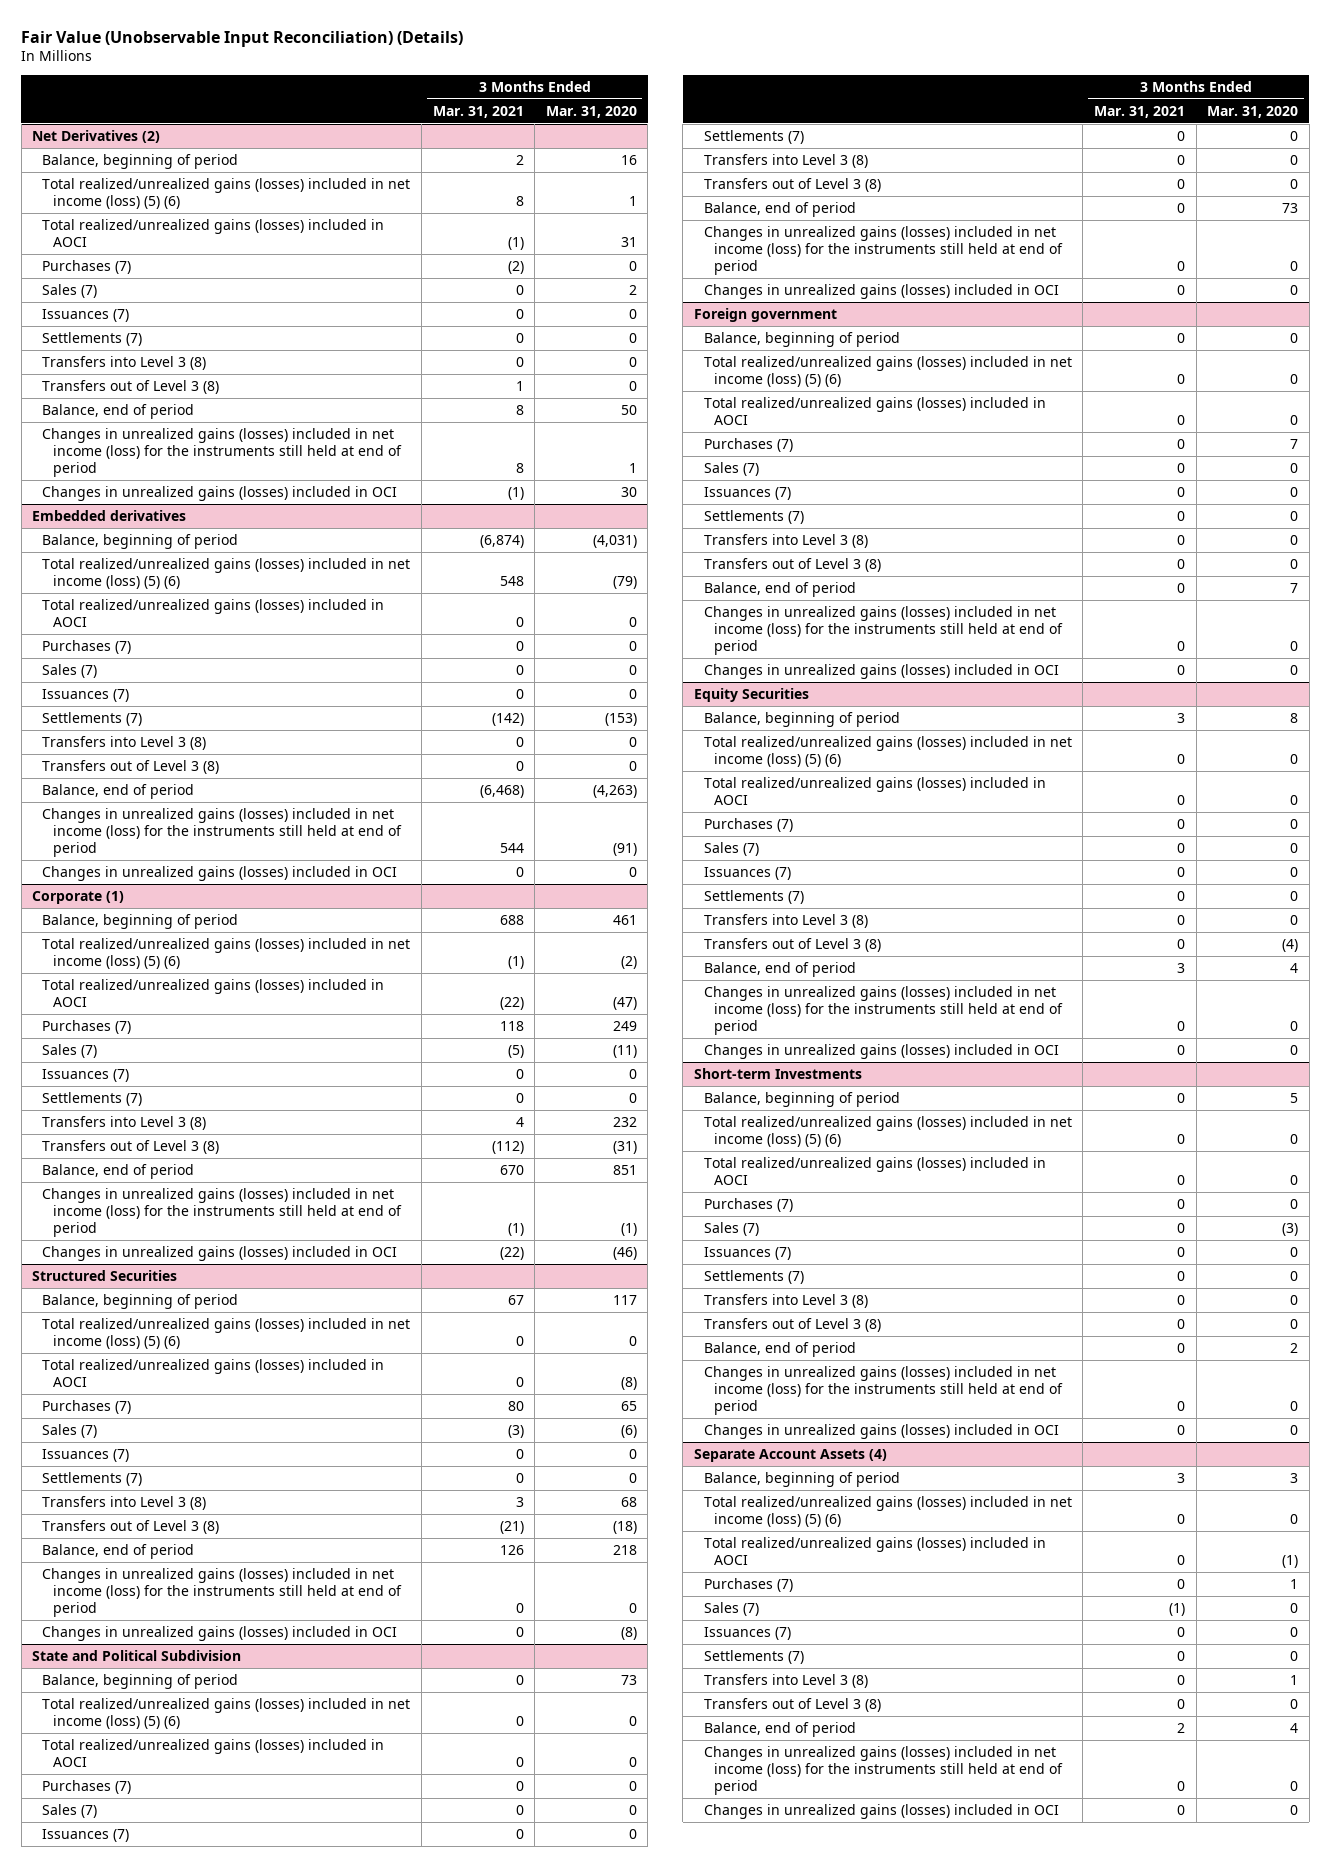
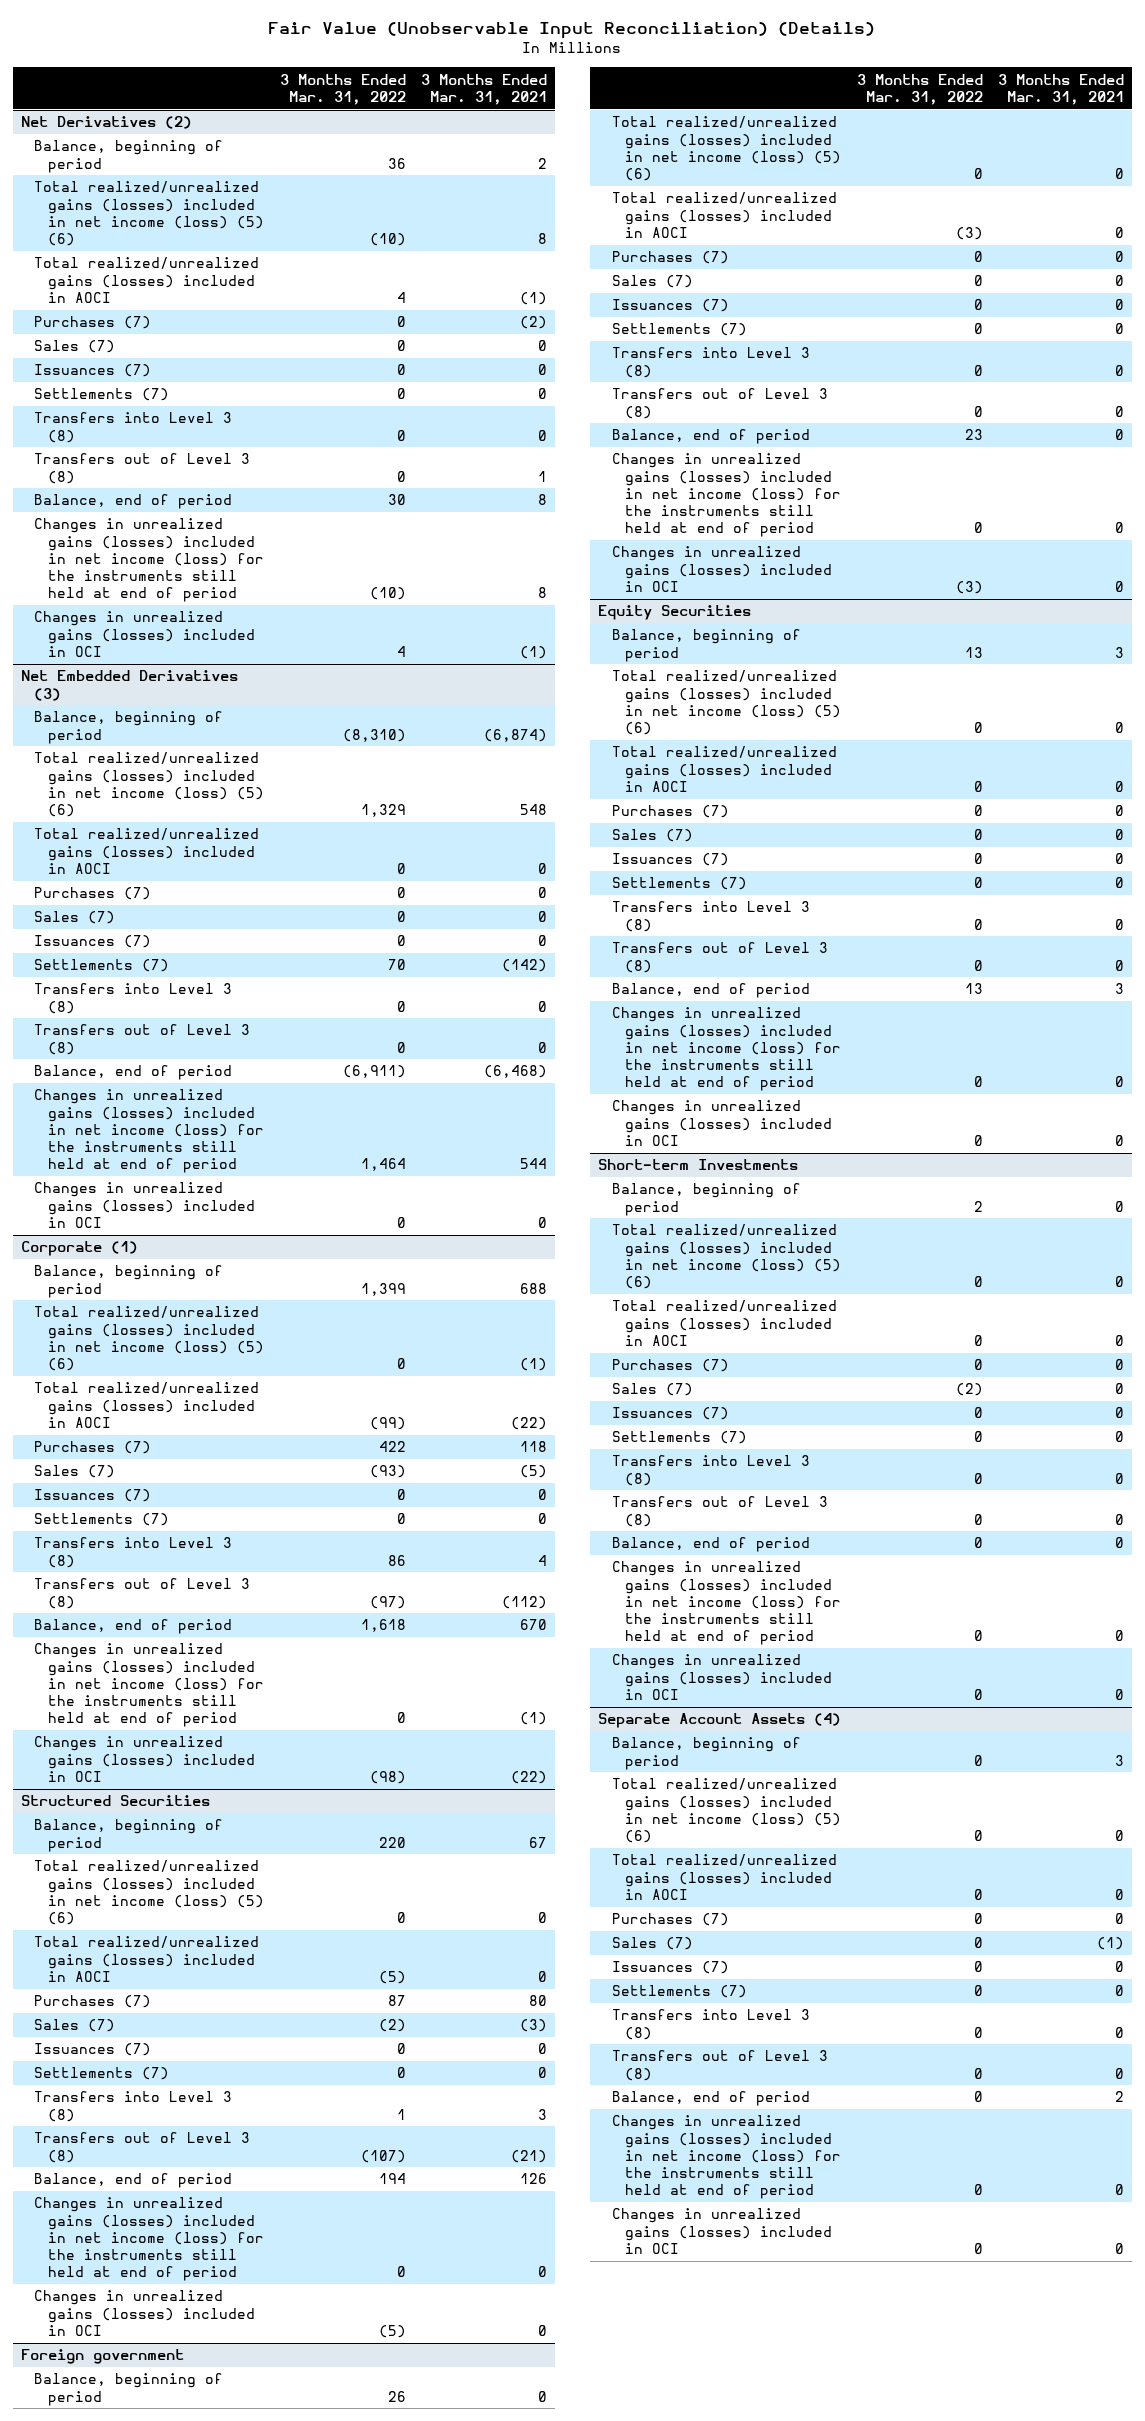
[545,105,637,118] Mar. 31, 2020 -> none
none -> [279,73,406,105] 3 Months Ended Mar. 31, 2022
[32,509,187,521] Embedded derivatives -> [20,670,238,701] Net Embedded Derivatives (3)
[32,1649,242,1661] State and Political Subdivision -> none
[42,1673,239,1689] Balance, beginning of period -> none
[42,1697,411,1729] Total realized/unrealized gains (losses) included in net income (loss) (5) (6) -> none
[42,1738,385,1767] Total realized/unrealized gains (losses) included in AOCI -> none
[42,1779,132,1794] Purchases (7) -> none
[42,1803,98,1818] Sales (7) -> none
[42,1828,130,1842] Issuances (7) -> none
[703,129,804,144] Settlements (7) -> none
[703,153,868,168] Transfers into Level 3 (8) -> none
[703,177,881,192] Transfers out of Level 3 (8) -> none
[703,201,856,217] Balance, end of period -> none
[703,225,1063,276] Changes in unrealized gains (losses) included in net income (loss) for the instruments still held at end of period -> none
[703,283,1059,299] Changes in unrealized gains (losses) included in OCI -> none

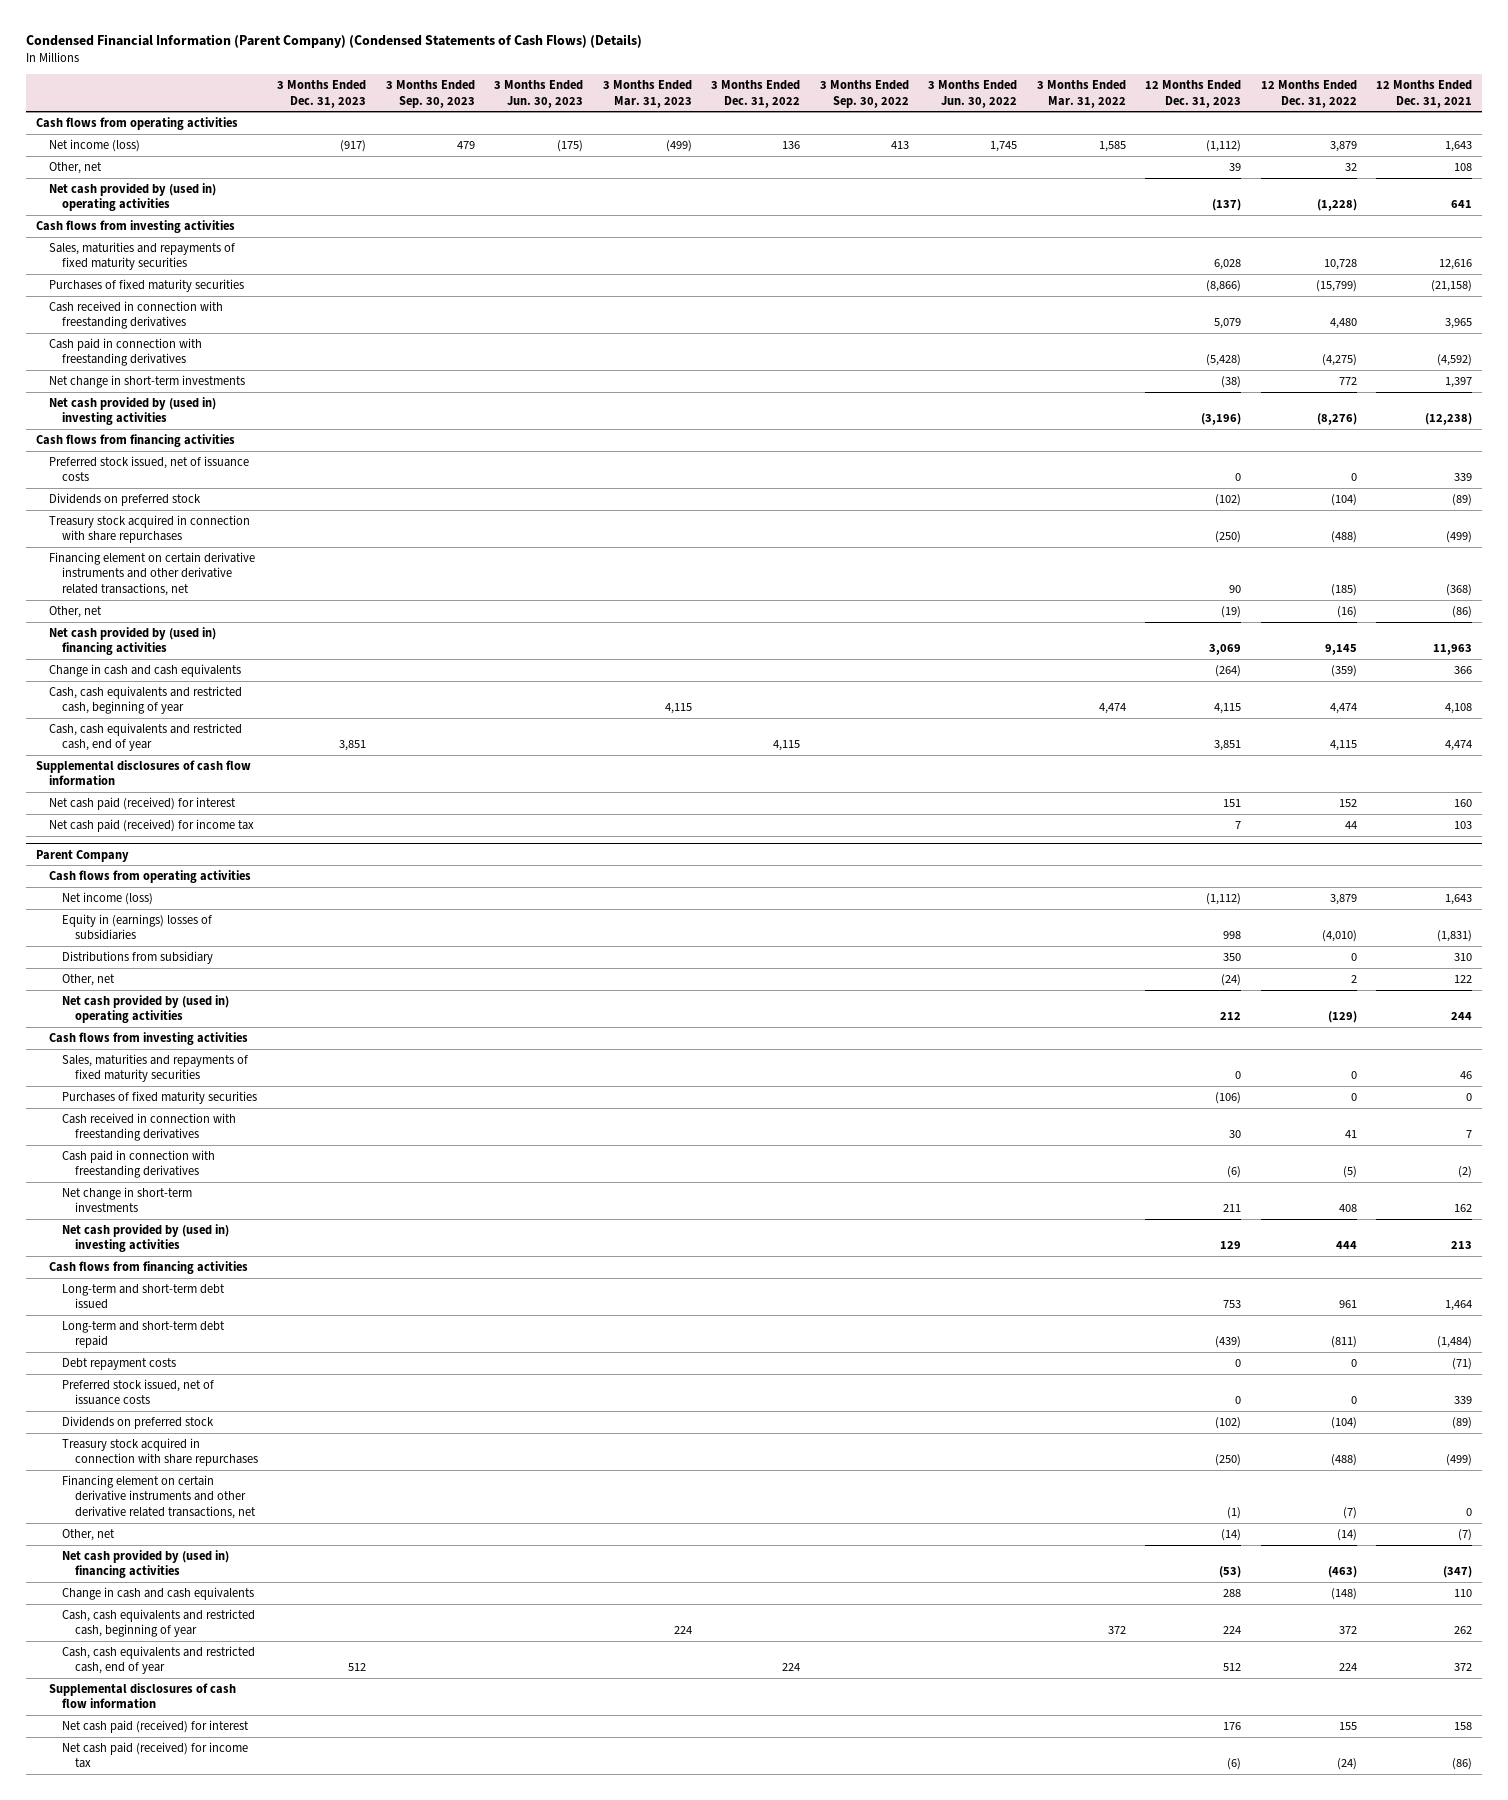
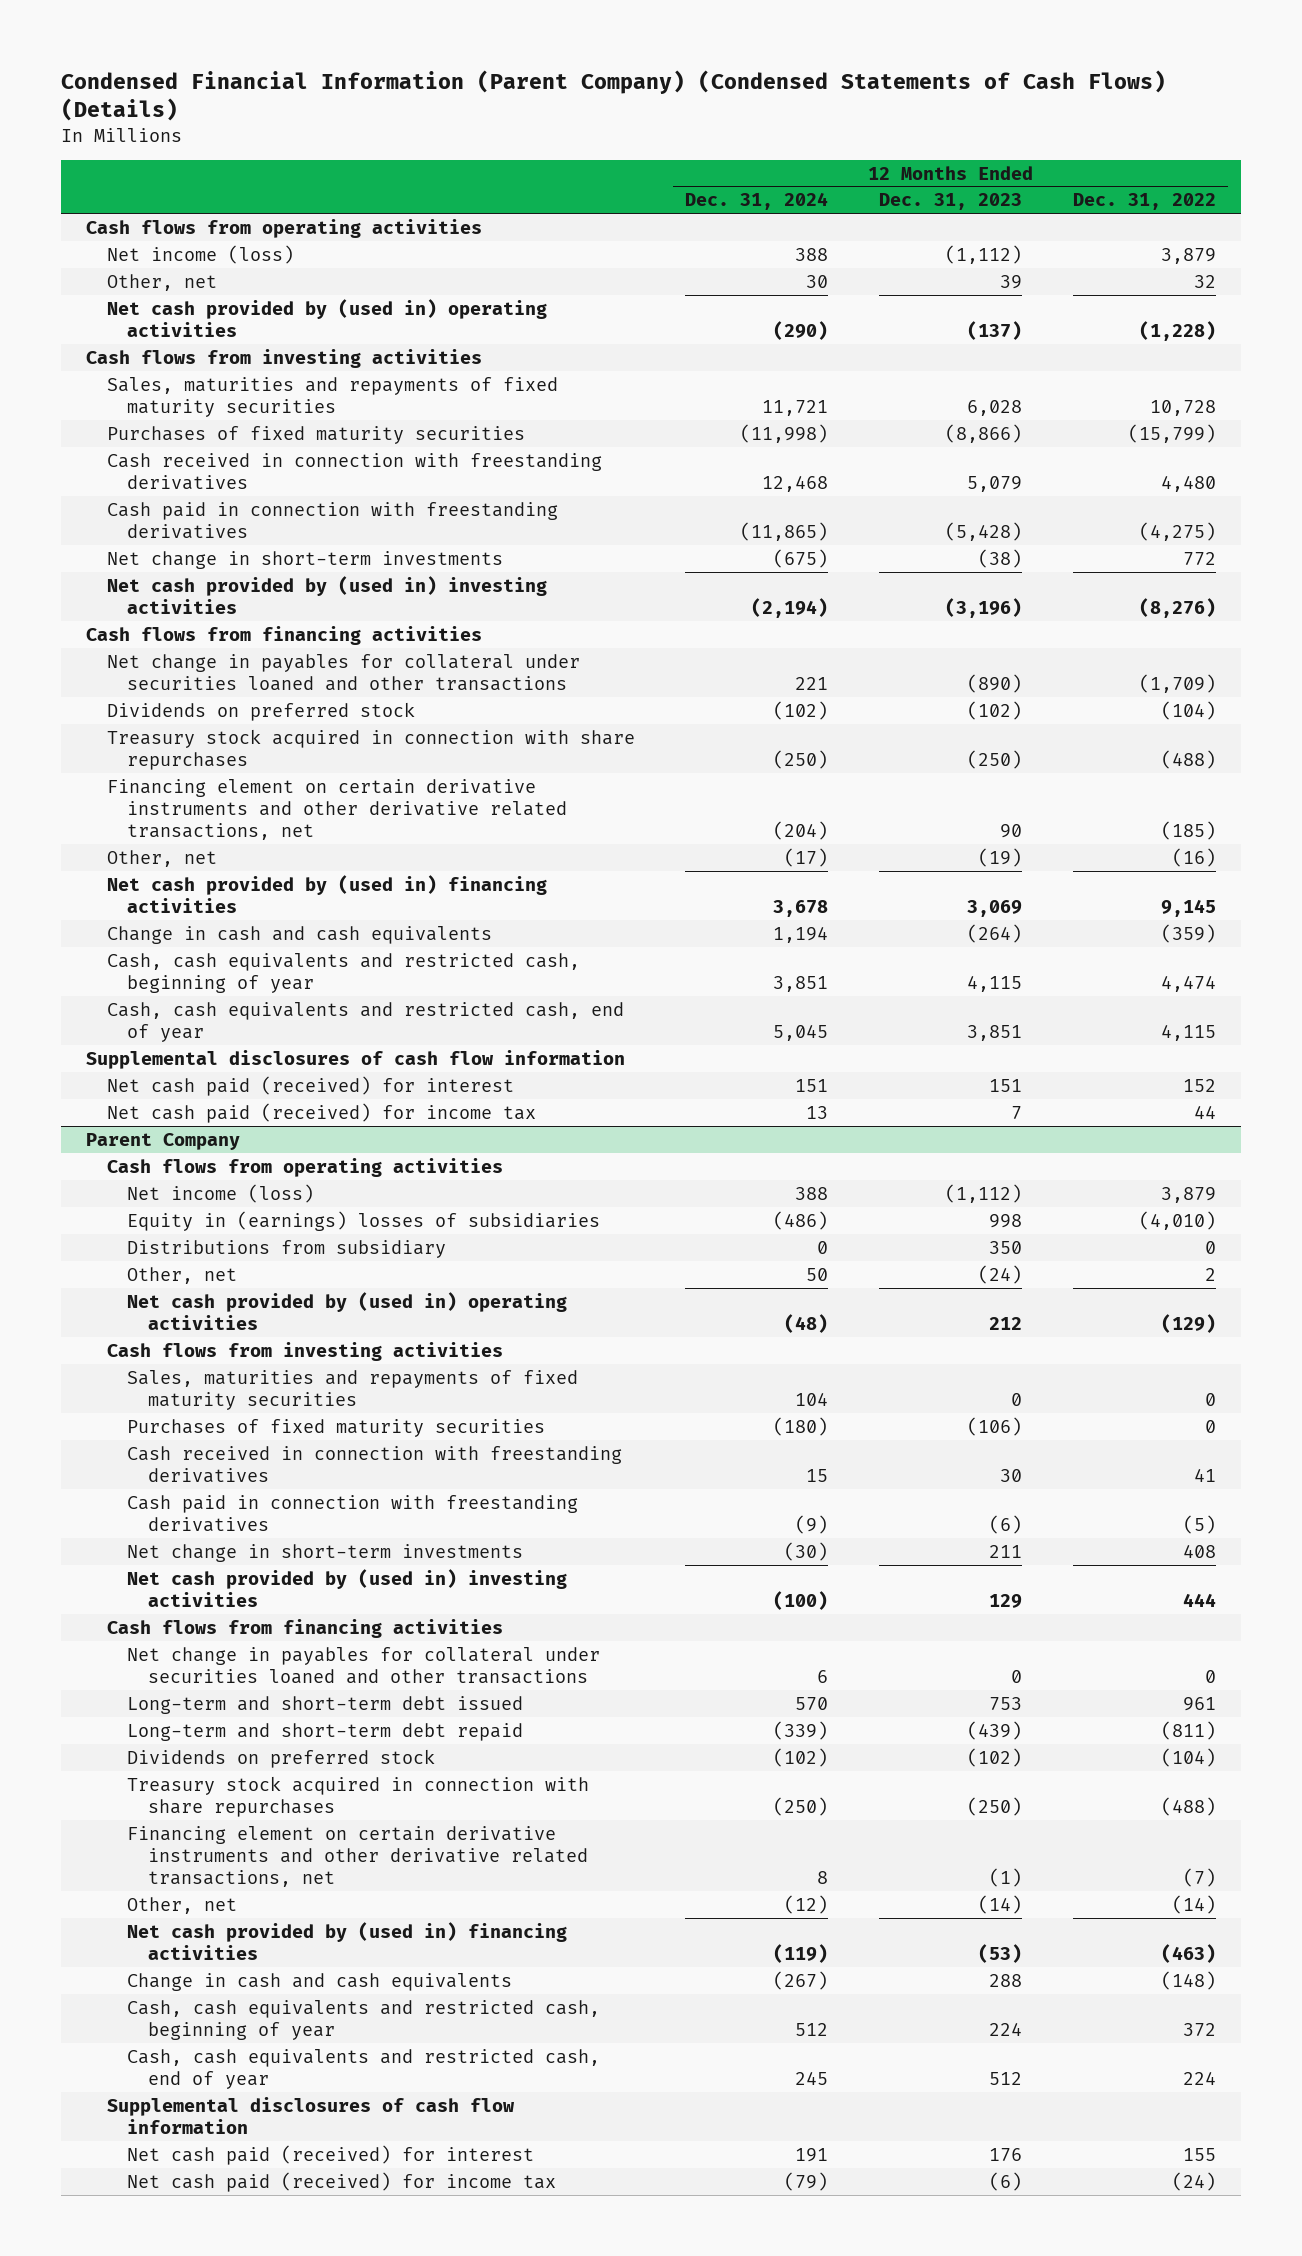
[277,80,367,108] 3 Months Ended Dec. 31, 2023 -> none
[385,80,475,108] 3 Months Ended Sep. 30, 2023 -> none
[494,80,584,108] 3 Months Ended Jun. 30, 2023 -> none
[602,80,692,108] 3 Months Ended Mar. 31, 2023 -> none
[711,80,801,108] 3 Months Ended Dec. 31, 2022 -> none
[819,80,909,108] 3 Months Ended Sep. 30, 2022 -> none
[928,80,1018,108] 3 Months Ended Jun. 30, 2022 -> none
[1036,80,1126,108] 3 Months Ended Mar. 31, 2022 -> none
[1376,80,1473,108] 12 Months Ended Dec. 31, 2021 -> none
none -> [685,192,829,211] Dec. 31, 2024
[48,455,249,482] Preferred stock issued, net of issuance costs -> none
none -> [106,653,580,691] Net change in payables for collateral under securities loaned and other transactions
none -> [127,1646,601,1684] Net change in payables for collateral under securities loaned and other transactions
[61,1357,176,1370] Debt repayment costs -> none
[61,1378,214,1406] Preferred stock issued, net of issuance costs -> none

